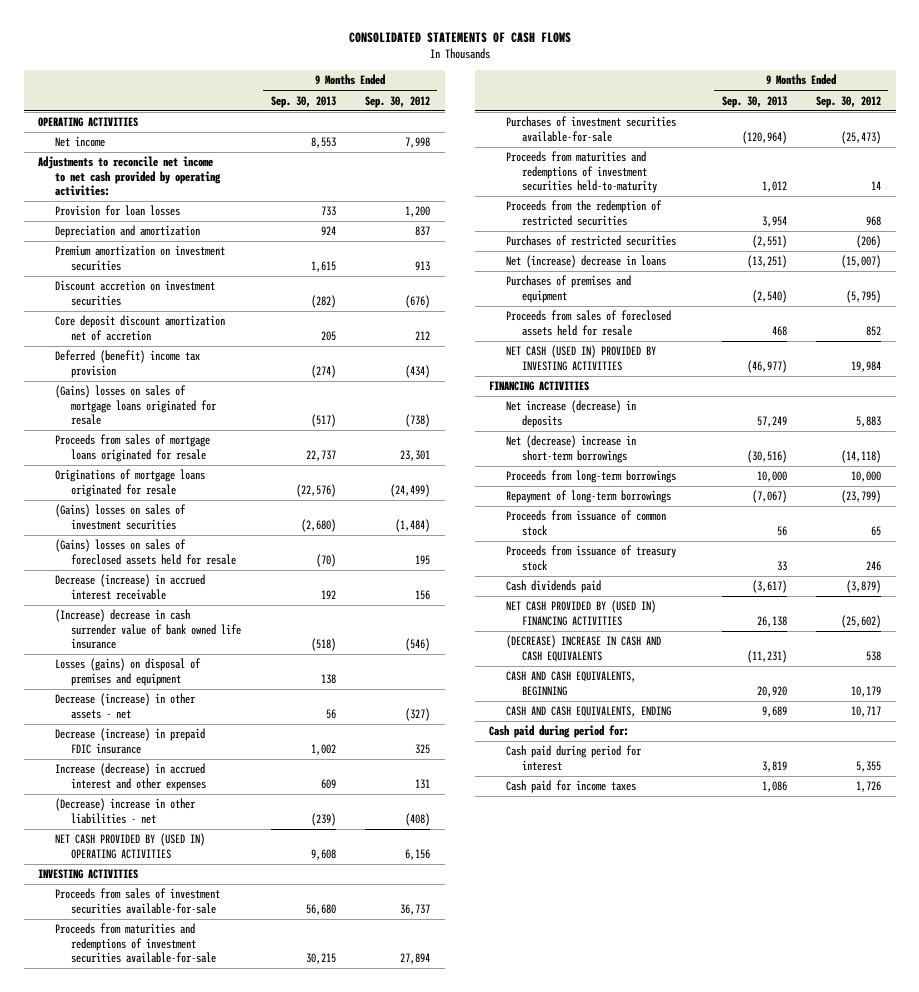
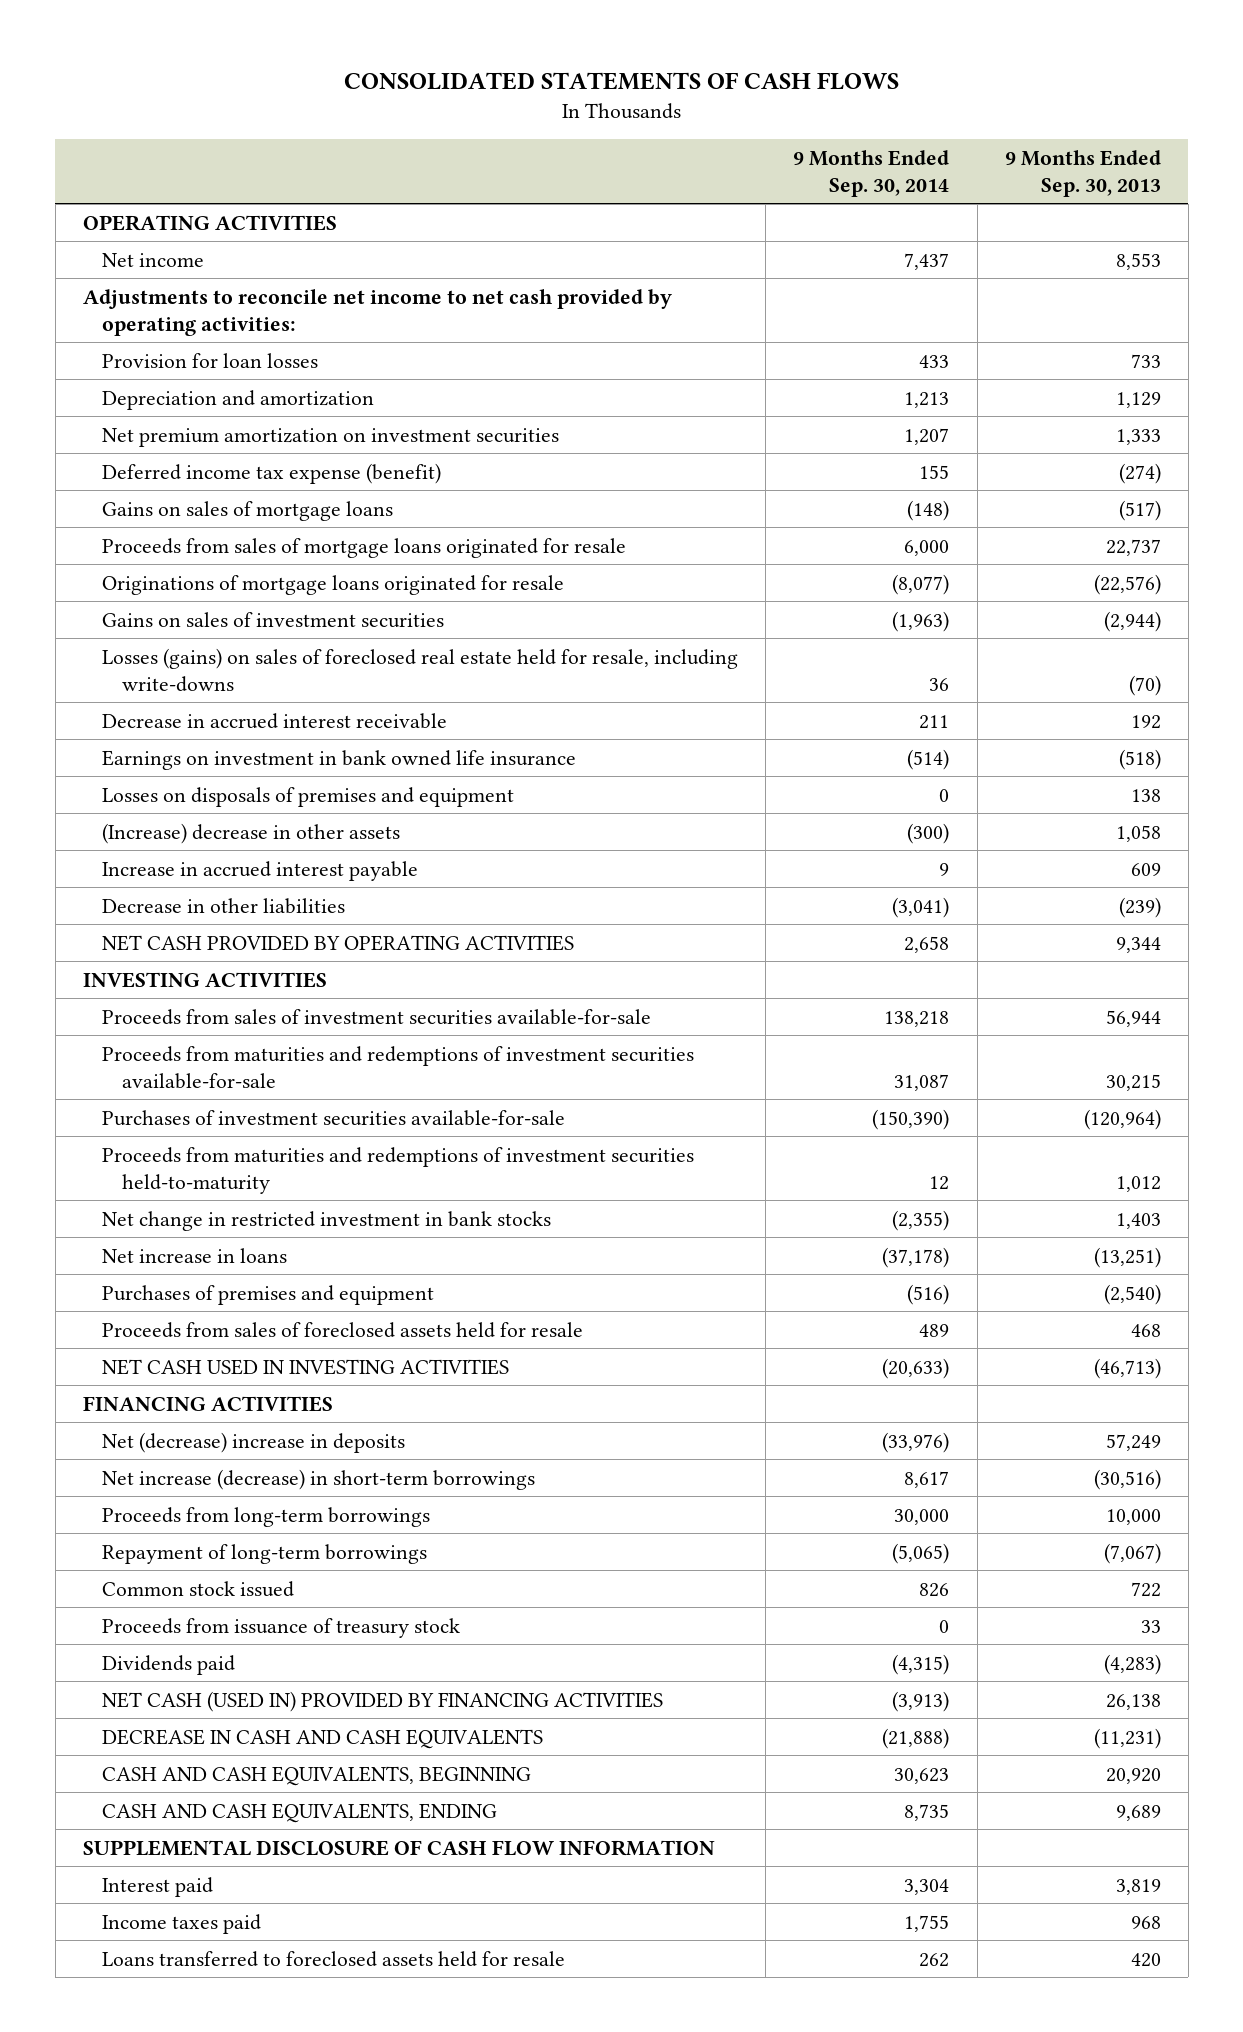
[364,95,430,108] Sep. 30, 2012 -> none
none -> [793,149,950,197] 9 Months Ended Sep. 30, 2014
[54,280,215,306] Discount accretion on investment securities -> none
[54,315,225,341] Core deposit discount amortization net of accretion -> none
[320,226,336,236] 924 -> [1115,391,1161,408] 1,129
[54,245,225,271] Premium amortization on investment securities -> [102,427,560,447] Net premium amortization on investment securities
[310,260,336,272] 1,615 -> [1115,428,1161,445] 1,333
[54,350,200,378] Deferred (benefit) income tax provision -> [102,462,442,484] Deferred income tax expense (benefit)
[54,385,218,426] (Gains) losses on sales of mortgage loans originated for resale -> [102,500,394,521] Gains on sales of mortgage loans
[54,728,205,754] Decrease (increase) in prepaid FDIC insurance -> none
[54,763,207,791] Increase (decrease) in accrued interest and other expenses -> none
[54,504,186,530] (Gains) losses on sales of investment securities -> [102,611,445,628] Gains on sales of investment securities
[300,518,336,532] (2,680) -> [1103,610,1161,632] (2,944)
[54,539,237,565] (Gains) losses on sales of foreclosed assets held for resale -> [102,647,739,692] Losses (gains) on sales of foreclosed real estate held for resale, including write-downs
[54,574,205,600] Decrease (increase) in accrued interest receivable -> [102,712,448,729] Decrease in accrued interest receivable
[54,609,242,650] (Increase) decrease in cash surrender value of bank owned life insurance -> [102,749,577,770] Earnings on investment in bank owned life insurance
[54,658,201,686] Losses (gains) on disposal of premises and equipment -> [102,786,515,807] Losses on disposals of premises and equipment
[54,693,196,719] Decrease (increase) in other assets - net -> [102,822,401,844] (Increase) decrease in other assets
[325,708,336,719] 56 -> [1115,824,1161,842] 1,058
none -> [102,860,419,881] Increase in accrued interest payable
[54,798,196,824] (Decrease) increase in other liabilities - net -> [102,897,346,914] Decrease in other liabilities
[54,833,205,859] NET CASH PROVIDED BY (USED IN) OPERATING ACTIVITIES -> [102,934,575,951] NET CASH PROVIDED BY OPERATING ACTIVITIES
[310,848,336,860] 9,608 -> [1115,936,1161,953] 9,344
[305,903,336,915] 56,680 -> [1105,1009,1161,1027] 56,944
[505,200,662,226] Proceeds from the redemption of restricted securities -> none
[505,235,676,247] Purchases of restricted securities -> none
none -> [102,1210,552,1231] Net change in restricted investment in bank stocks
[505,255,666,269] Net (increase) decrease in loans -> [102,1247,288,1263] Net increase in loans
[505,345,656,371] NET CASH (USED IN) PROVIDED BY INVESTING ACTIVITIES -> [102,1358,510,1375] NET CASH USED IN INVESTING ACTIVITIES
[746,359,787,373] (46,977) -> [1093,1357,1161,1379] (46,713)
[505,400,636,428] Net increase (decrease) in deposits -> [102,1431,406,1453] Net (decrease) increase in deposits
[505,435,636,463] Net (decrease) increase in short-term borrowings -> [102,1468,536,1490] Net increase (decrease) in short-term borrowings
[505,510,666,536] Proceeds from issuance of common stock -> [102,1580,295,1597] Common stock issued
[776,525,787,536] 56 -> [1130,1581,1161,1597] 722
[505,580,601,594] Cash dividends paid -> [102,1654,236,1675] Dividends paid
[751,580,787,594] (3,617) -> [1103,1653,1161,1675] (4,283)
[505,600,656,626] NET CASH PROVIDED BY (USED IN) FINANCING ACTIVITIES -> [102,1690,664,1712] NET CASH (USED IN) PROVIDED BY FINANCING ACTIVITIES
[505,635,661,662] (DECREASE) INCREASE IN CASH AND CASH EQUIVALENTS -> [102,1728,544,1749] DECREASE IN CASH AND CASH EQUIVALENTS
[489,725,630,739] Cash paid during period for: -> none
none -> [82,1839,715,1856] SUPPLEMENTAL DISCLOSURE OF CASH FLOW INFORMATION
[505,745,642,771] Cash paid during period for interest -> [102,1876,214,1897] Interest paid
[505,780,636,794] Cash paid for income taxes -> [102,1913,262,1934] Income taxes paid
[761,781,787,793] 1,086 -> [1130,1915,1161,1929] 968
none -> [102,1950,566,1967] Loans transferred to foreclosed assets held for resale

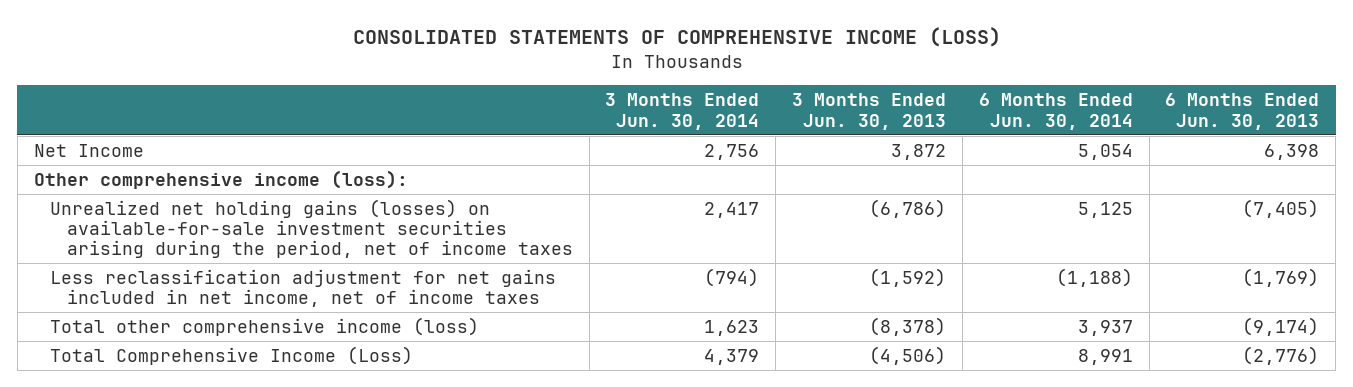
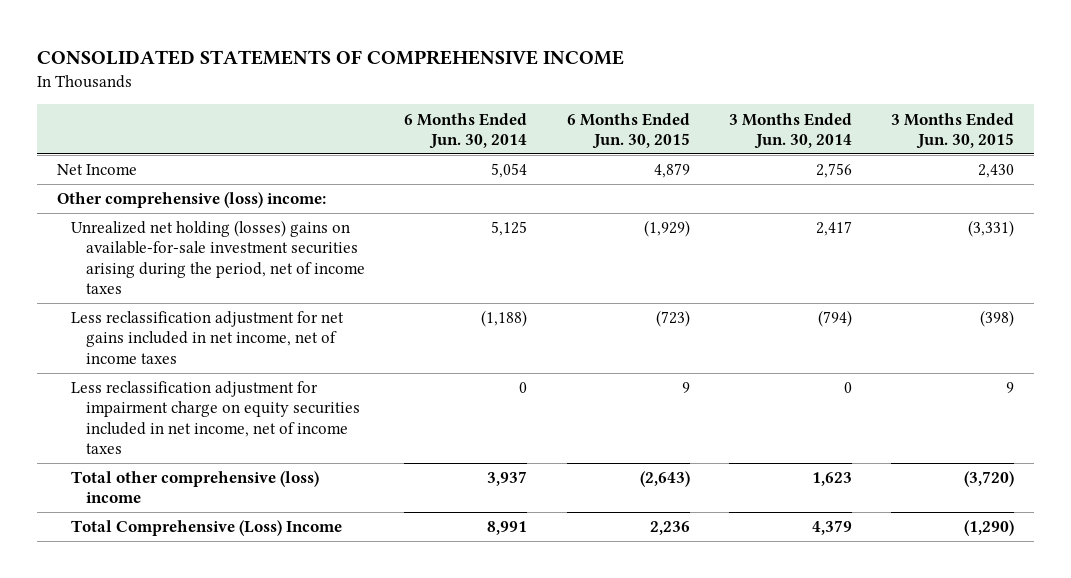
[352,27,1001,48] CONSOLIDATED STATEMENTS OF COMPREHENSIVE INCOME (LOSS) -> [37,49,625,65] CONSOLIDATED STATEMENTS OF COMPREHENSIVE INCOME
[792,93,947,130] 3 Months Ended Jun. 30, 2013 -> none
[1165,93,1320,130] 6 Months Ended Jun. 30, 2013 -> none
none -> [566,112,690,149] 6 Months Ended Jun. 30, 2015
none -> [890,112,1014,149] 3 Months Ended Jun. 30, 2015
[33,169,408,189] Other comprehensive income (loss): -> [56,192,326,209] Other comprehensive (loss) income:
[50,198,573,259] Unrealized net holding gains (losses) on available-for-sale investment securities arising during the period, net of income taxes -> [71,220,366,294] Unrealized net holding (losses) gains on available-for-sale investment securities arising during the period, net of income taxes
none -> [71,381,361,454] Less reclassification adjustment for impairment charge on equity securities included in net income, net of income taxes
[50,316,480,336] Total other comprehensive income (loss) -> [71,471,320,504] Total other comprehensive (loss) income
[50,345,414,365] Total Comprehensive Income (Loss) -> [71,520,343,537] Total Comprehensive (Loss) Income

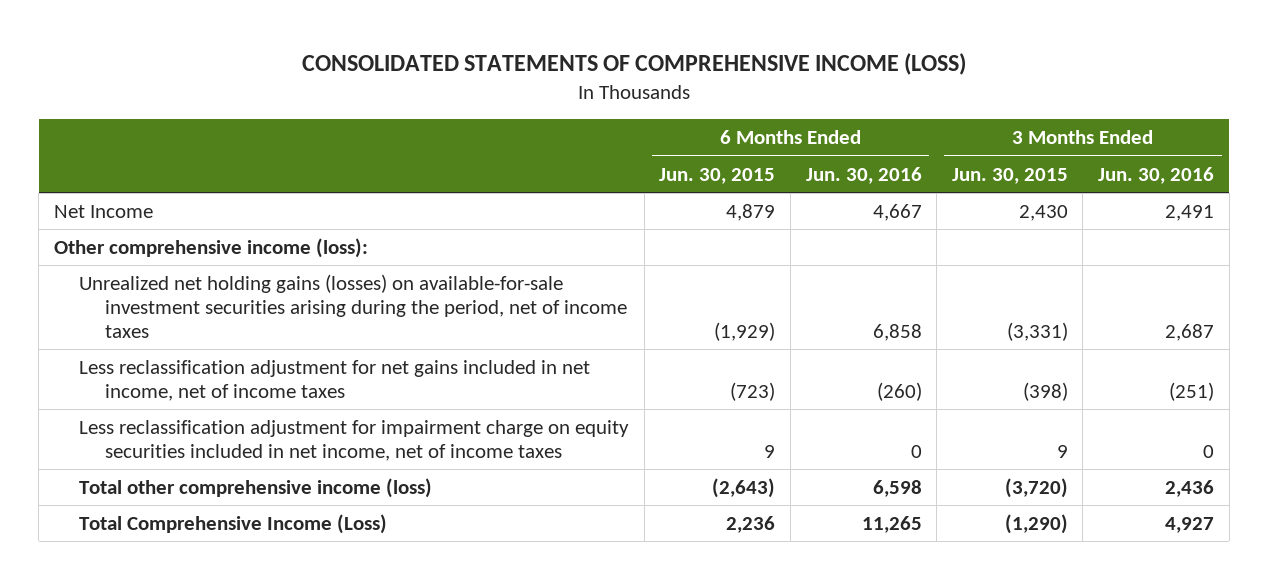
[37,49,625,65] CONSOLIDATED STATEMENTS OF COMPREHENSIVE INCOME -> [301,52,966,75] CONSOLIDATED STATEMENTS OF COMPREHENSIVE INCOME (LOSS)
[404,112,528,149] 6 Months Ended Jun. 30, 2014 -> none
[728,112,852,149] 3 Months Ended Jun. 30, 2014 -> none
none -> [805,166,922,184] Jun. 30, 2016
none -> [1098,166,1215,184] Jun. 30, 2016
[56,192,326,209] Other comprehensive (loss) income: -> [53,237,368,258] Other comprehensive income (loss):
[71,220,366,294] Unrealized net holding (losses) gains on available-for-sale investment securities arising during the period, net of income taxes -> [79,273,627,338] Unrealized net holding gains (losses) on available-for-sale investment securities arising during the period, net of income taxes
[71,471,320,504] Total other comprehensive (loss) income -> [79,477,433,498] Total other comprehensive income (loss)
[71,520,343,537] Total Comprehensive (Loss) Income -> [79,513,388,534] Total Comprehensive Income (Loss)

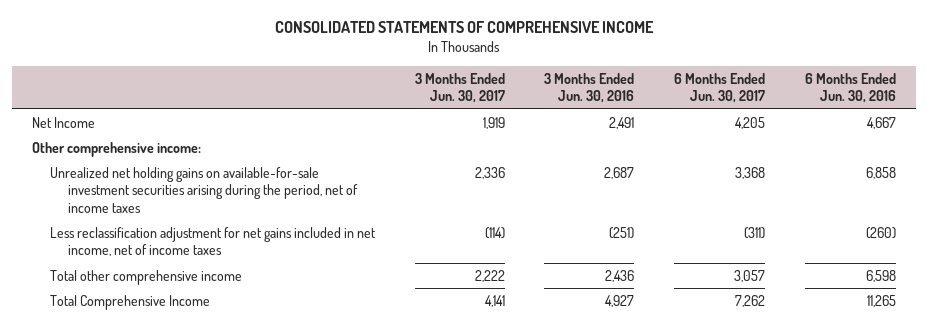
[301,52,966,75] CONSOLIDATED STATEMENTS OF COMPREHENSIVE INCOME (LOSS) -> [274,21,654,34] CONSOLIDATED STATEMENTS OF COMPREHENSIVE INCOME
[659,167,776,184] Jun. 30, 2015 -> none
[951,167,1068,184] Jun. 30, 2015 -> none
none -> [414,72,505,104] 3 Months Ended Jun. 30, 2017
none -> [673,72,765,104] 6 Months Ended Jun. 30, 2017
[53,237,368,258] Other comprehensive income (loss): -> [31,141,201,157] Other comprehensive income:
[79,273,627,338] Unrealized net holding gains (losses) on available-for-sale investment securities arising during the period, net of income taxes -> [49,166,358,213] Unrealized net holding gains on available-for-sale investment securities arising during the period, net of income taxes
[79,419,630,461] Less reclassification adjustment for impairment charge on equity securities included in net income, net of income taxes -> none
[79,477,433,498] Total other comprehensive income (loss) -> [49,269,242,285] Total other comprehensive income
[79,513,388,534] Total Comprehensive Income (Loss) -> [49,294,210,310] Total Comprehensive Income

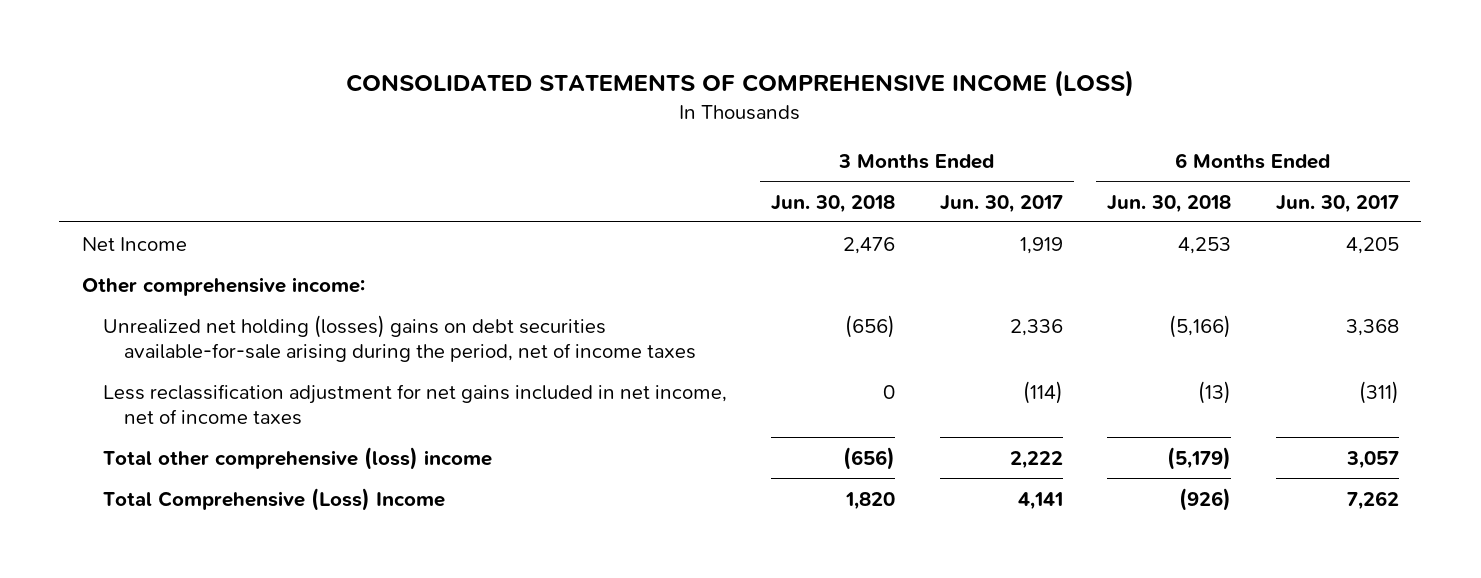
[274,21,654,34] CONSOLIDATED STATEMENTS OF COMPREHENSIVE INCOME -> [346,70,1135,98] CONSOLIDATED STATEMENTS OF COMPREHENSIVE INCOME (LOSS)
[544,72,635,104] 3 Months Ended Jun. 30, 2016 -> none
[804,72,896,104] 6 Months Ended Jun. 30, 2016 -> none
none -> [771,194,896,213] Jun. 30, 2018
none -> [1107,194,1232,213] Jun. 30, 2018
[49,166,358,213] Unrealized net holding gains on available-for-sale investment securities arising during the period, net of income taxes -> [102,314,696,362] Unrealized net holding (losses) gains on debt securities available-for-sale arising during the period, net of income taxes
[49,269,242,285] Total other comprehensive income -> [102,446,492,470] Total other comprehensive (loss) income
[49,294,210,310] Total Comprehensive Income -> [102,487,445,511] Total Comprehensive (Loss) Income

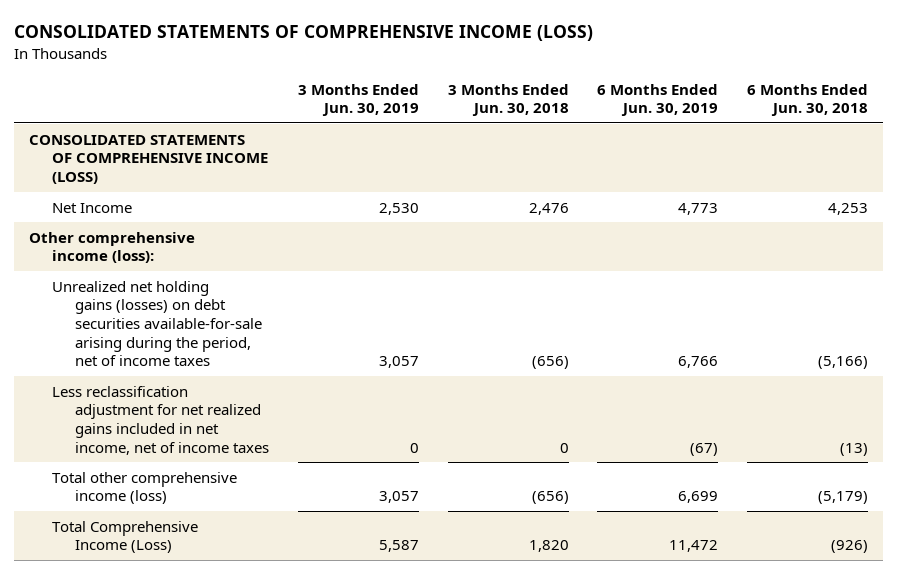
[939,194,1063,213] Jun. 30, 2017 -> none
[1276,194,1400,213] Jun. 30, 2017 -> none
none -> [297,83,419,117] 3 Months Ended Jun. 30, 2019
none -> [597,83,719,117] 6 Months Ended Jun. 30, 2019
none -> [28,134,269,184] CONSOLIDATED STATEMENTS OF COMPREHENSIVE INCOME (LOSS)
[81,276,365,296] Other comprehensive income: -> [28,231,195,264] Other comprehensive income (loss):
[102,314,696,362] Unrealized net holding (losses) gains on debt securities available-for-sale arising during the period, net of income taxes -> [52,280,263,367] Unrealized net holding gains (losses) on debt securities available-for-sale arising during the period, net of income taxes
[102,383,727,425] Less reclassification adjustment for net gains included in net income, net of income taxes -> [52,385,270,455] Less reclassification adjustment for net realized gains included in net income, net of income taxes
[102,446,492,470] Total other comprehensive (loss) income -> [52,471,238,505] Total other comprehensive income (loss)
[102,487,445,511] Total Comprehensive (Loss) Income -> [52,520,199,554] Total Comprehensive Income (Loss)

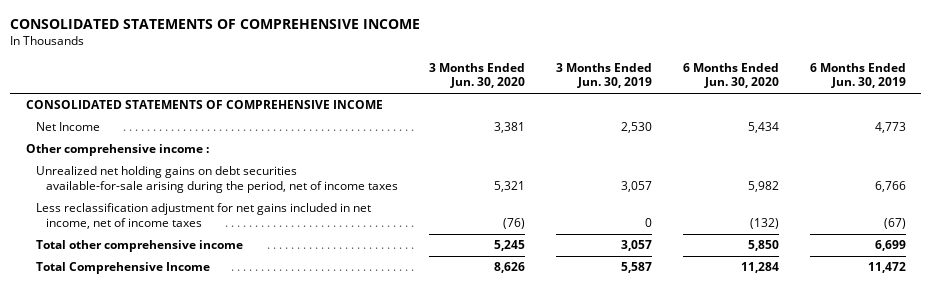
[14,25,594,42] CONSOLIDATED STATEMENTS OF COMPREHENSIVE INCOME (LOSS) -> [10,18,421,29] CONSOLIDATED STATEMENTS OF COMPREHENSIVE INCOME
[447,83,569,117] 3 Months Ended Jun. 30, 2018 -> none
[747,83,869,117] 6 Months Ended Jun. 30, 2018 -> none
none -> [429,62,526,89] 3 Months Ended Jun. 30, 2020
none -> [682,62,779,89] 6 Months Ended Jun. 30, 2020
[28,134,269,184] CONSOLIDATED STATEMENTS OF COMPREHENSIVE INCOME (LOSS) -> [25,100,383,110] CONSOLIDATED STATEMENTS OF COMPREHENSIVE INCOME
[28,231,195,264] Other comprehensive income (loss): -> [25,144,209,157] Other comprehensive income :
[52,280,263,367] Unrealized net holding gains (losses) on debt securities available-for-sale arising during the period, net of income taxes -> [35,166,399,193] Unrealized net holding gains on debt securities available-for-sale arising during the period, net of income taxes
[52,385,270,455] Less reclassification adjustment for net realized gains included in net income, net of income taxes -> [35,203,371,229] Less reclassification adjustment for net gains included in net income, net of income taxes
[52,471,238,505] Total other comprehensive income (loss) -> [35,240,243,253] Total other comprehensive income
[52,520,199,554] Total Comprehensive Income (Loss) -> [35,262,210,275] Total Comprehensive Income

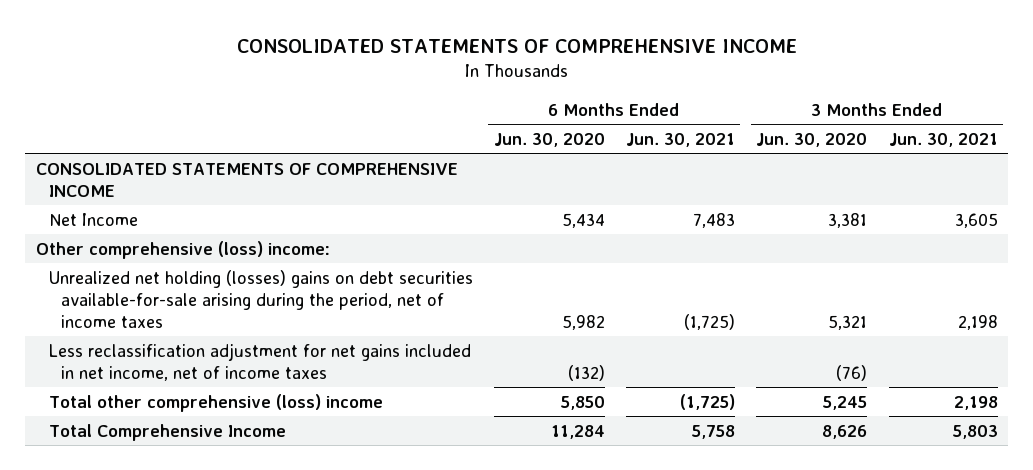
[555,62,652,89] 3 Months Ended Jun. 30, 2019 -> none
[809,62,906,89] 6 Months Ended Jun. 30, 2019 -> none
none -> [626,132,736,147] Jun. 30, 2021
none -> [888,132,998,147] Jun. 30, 2021
[25,144,209,157] Other comprehensive income : -> [35,240,330,259] Other comprehensive (loss) income:
[35,166,399,193] Unrealized net holding gains on debt securities available-for-sale arising during the period, net of income taxes -> [48,269,473,328] Unrealized net holding (losses) gains on debt securities available-for-sale arising during the period, net of income taxes
[35,240,243,253] Total other comprehensive income -> [48,393,383,412] Total other comprehensive (loss) income

